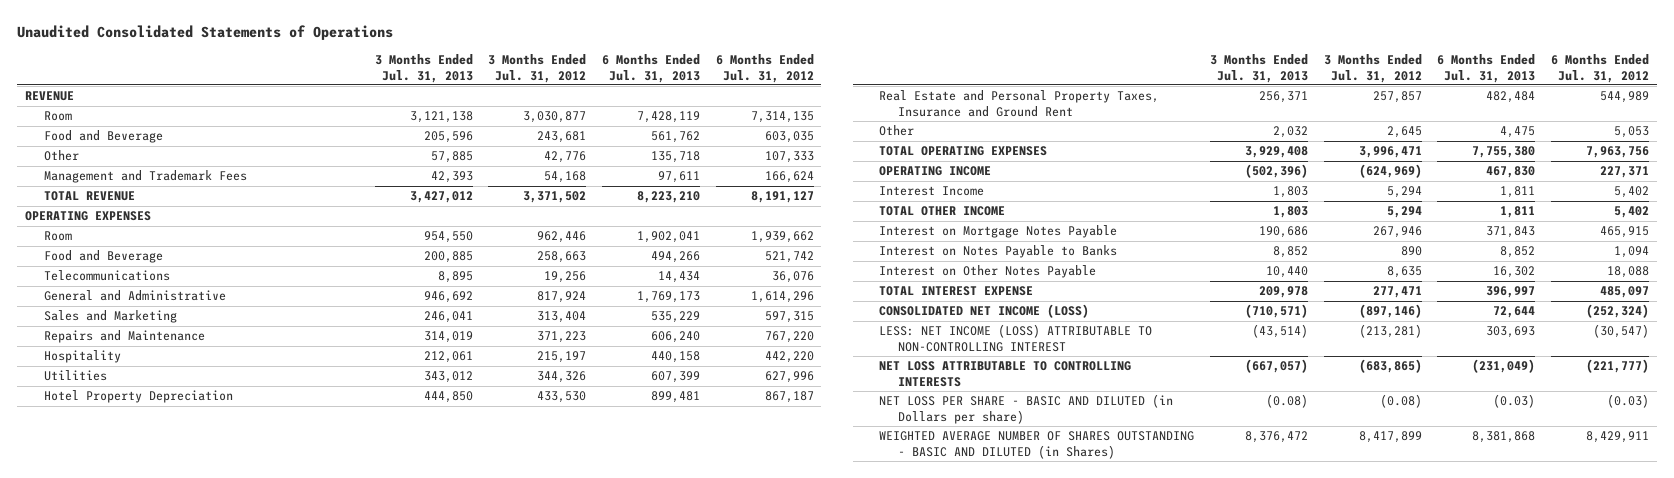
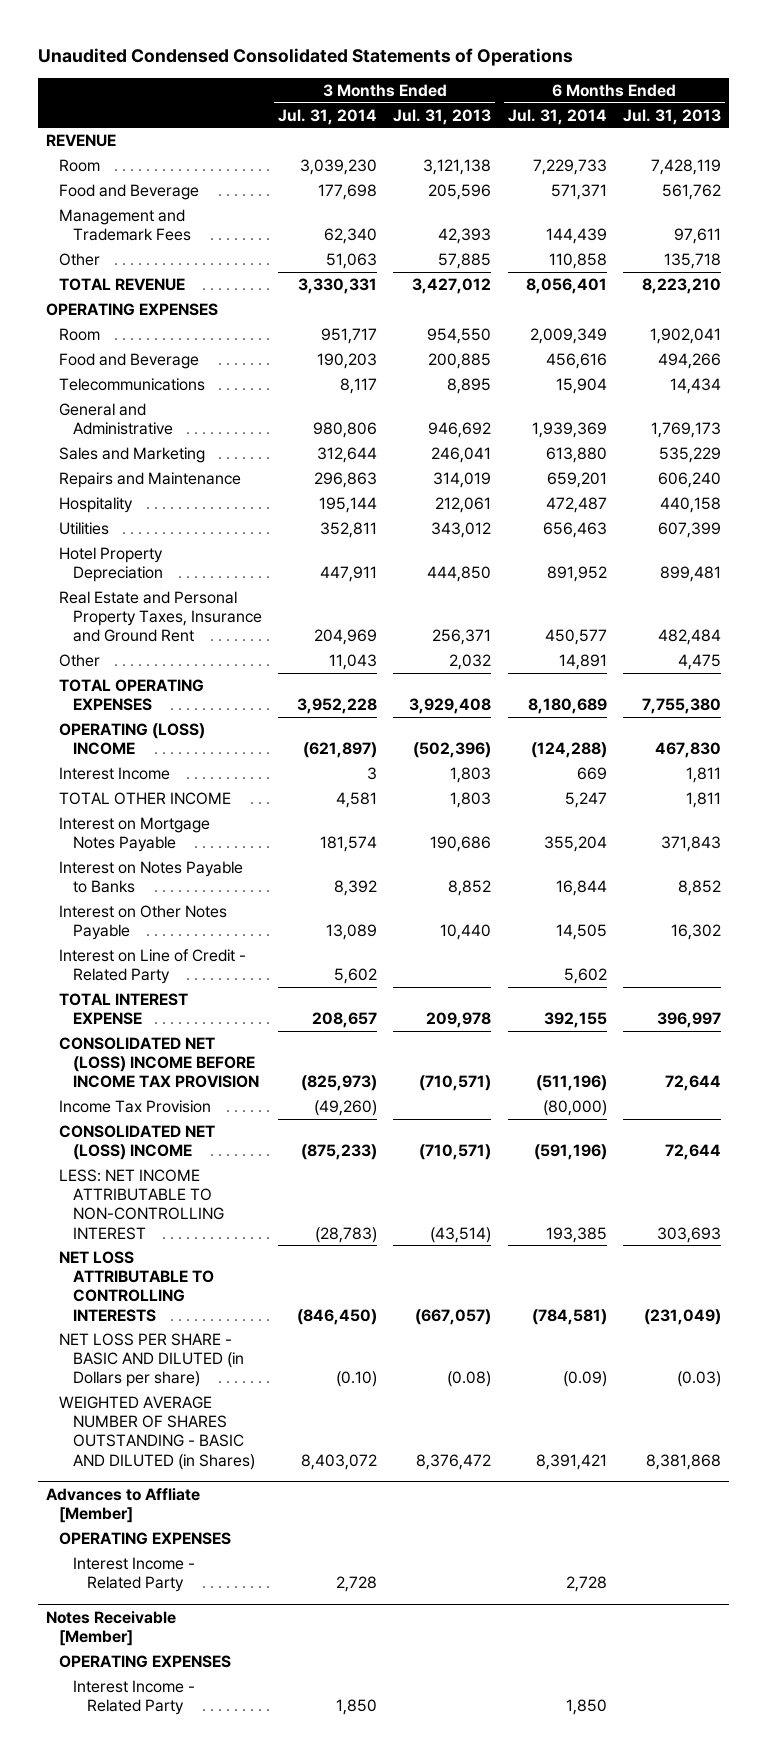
[17,24,394,40] Unaudited Consolidated Statements of Operations -> [37,48,573,67] Unaudited Condensed Consolidated Statements of Operations
[488,53,587,83] 3 Months Ended Jul. 31, 2012 -> none
[715,53,814,83] 6 Months Ended Jul. 31, 2012 -> none
none -> [278,108,378,125] Jul. 31, 2014
none -> [507,108,607,125] Jul. 31, 2014
[44,150,80,162] Other -> [59,252,101,266] Other
[879,166,992,177] OPERATING INCOME -> [59,722,206,756] OPERATING (LOSS) INCOME
none -> [59,948,247,985] Interest on Line of Credit - Related Party
none -> [59,1036,260,1089] CONSOLIDATED NET (LOSS) INCOME BEFORE INCOME TAX PROVISION
none -> [59,1099,212,1113] Income Tax Provision
[879,304,1090,319] CONSOLIDATED NET INCOME (LOSS) -> [59,1124,216,1161] CONSOLIDATED NET (LOSS) INCOME
[879,324,1153,353] LESS: NET INCOME (LOSS) ATTRIBUTABLE TO NON-CONTROLLING INTEREST -> [59,1168,225,1240] LESS: NET INCOME ATTRIBUTABLE TO NON-CONTROLLING INTEREST
none -> [45,1487,200,1523] Advances to Affliate [Member]
none -> [59,1531,232,1545] OPERATING EXPENSES
none -> [73,1556,196,1593] Interest Income - Related Party
none -> [45,1610,176,1646] Notes Receivable [Member]
none -> [59,1654,232,1668] OPERATING EXPENSES
none -> [73,1679,196,1716] Interest Income - Related Party

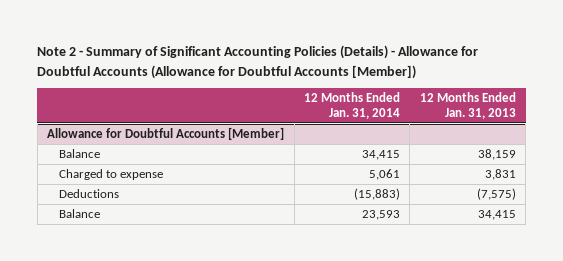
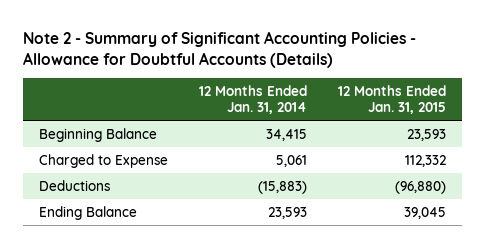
[37,45,479,79] Note 2 - Summary of Significant Accounting Policies (Details) - Allowance for Doubtful Accounts (Allowance for Doubtful Accounts [Member]) -> [23,31,417,68] Note 2 - Summary of Significant Accounting Policies - Allowance for Doubtful Accounts (Details)
[419,91,516,119] 12 Months Ended Jan. 31, 2013 -> none
none -> [338,84,447,115] 12 Months Ended Jan. 31, 2015
[47,126,285,140] Allowance for Doubtful Accounts [Member] -> none
[58,148,100,158] Balance -> [38,127,157,142] Beginning Balance
[58,168,163,180] Charged to expense -> [38,153,168,168] Charged to Expense
[58,208,100,218] Balance -> [38,205,137,220] Ending Balance

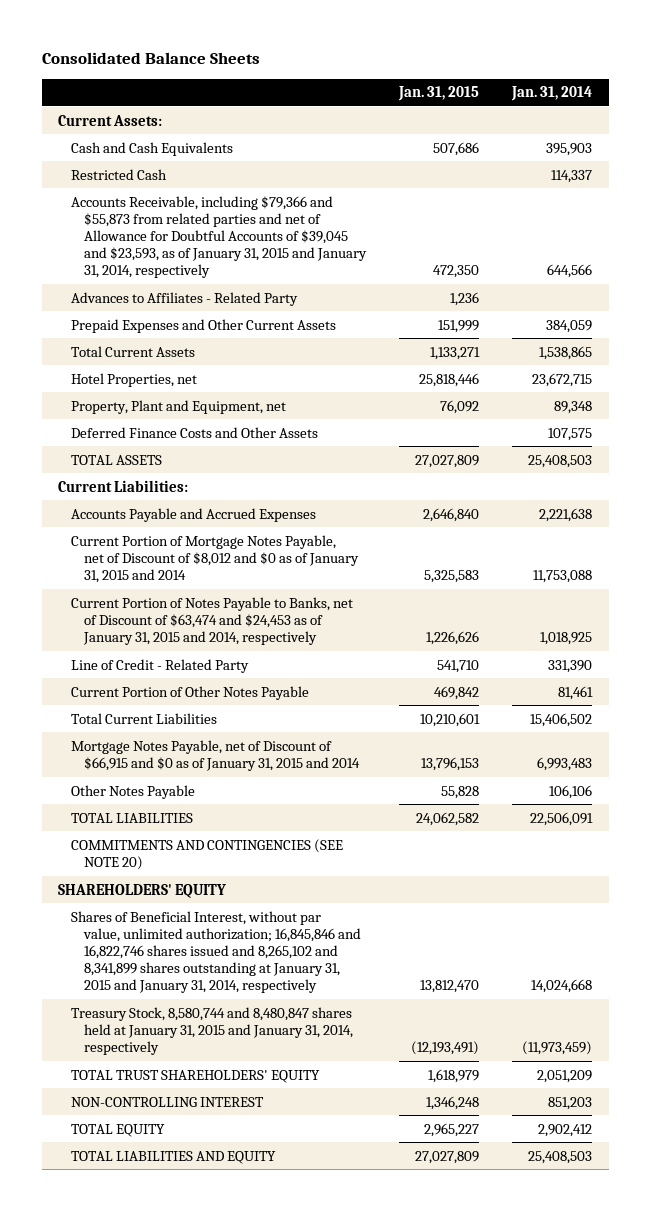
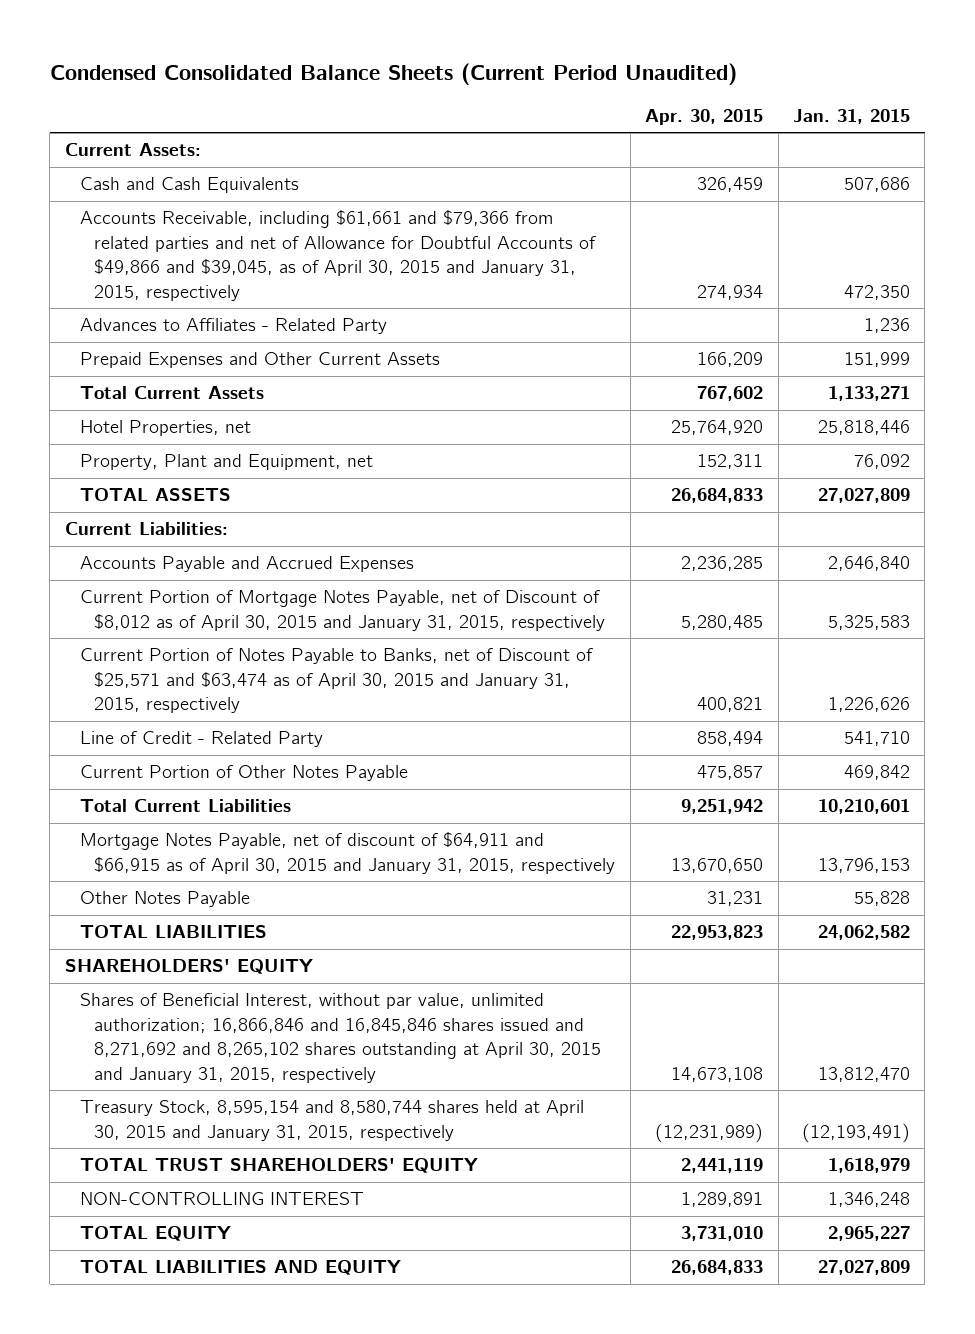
[41,52,260,65] Consolidated Balance Sheets -> [49,62,737,85] Condensed Consolidated Balance Sheets (Current Period Unaudited)
[511,86,593,102] Jan. 31, 2014 -> none
none -> [645,109,764,126] Apr. 30, 2015
[71,168,168,180] Restricted Cash -> none
[71,195,368,279] Accounts Receivable, including $79,366 and $55,873 from related parties and net of Allowance for Doubtful Accounts of $39,045 and $23,593, as of January 31, 2015 and January 31, 2014, respectively -> [79,210,597,301] Accounts Receivable, including $61,661 and $79,366 from related parties and net of Allowance for Doubtful Accounts of $49,866 and $39,045, as of April 30, 2015 and January 31, 2015, respectively
[71,426,319,438] Deferred Finance Costs and Other Assets -> none
[71,534,360,583] Current Portion of Mortgage Notes Payable, net of Discount of $8,012 and $0 as of January 31, 2015 and 2014 -> [79,590,606,631] Current Portion of Mortgage Notes Payable, net of Discount of $8,012 as of April 30, 2015 and January 31, 2015, respectively
[71,596,354,645] Current Portion of Notes Payable to Banks, net of Discount of $63,474 and $24,453 as of January 31, 2015 and 2014, respectively -> [79,648,593,714] Current Portion of Notes Payable to Banks, net of Discount of $25,571 and $63,474 as of April 30, 2015 and January 31, 2015, respectively
[71,739,361,771] Mortgage Notes Payable, net of Discount of $66,915 and $0 as of January 31, 2015 and 2014 -> [79,832,616,874] Mortgage Notes Payable, net of discount of $64,911 and $66,915 as of April 30, 2015 and January 31, 2015, respectively
[71,838,344,870] COMMITMENTS AND CONTINGENCIES (SEE NOTE 20) -> none
[71,910,362,994] Shares of Beneficial Interest, without par value, unlimited authorization; 16,845,846 and 16,822,746 shares issued and 8,265,102 and 8,341,899 shares outstanding at January 31, 2015 and January 31, 2014, respectively -> [79,993,602,1083] Shares of Beneficial Interest, without par value, unlimited authorization; 16,866,846 and 16,845,846 shares issued and 8,271,692 and 8,265,102 shares outstanding at April 30, 2015 and January 31, 2015, respectively
[71,1006,354,1055] Treasury Stock, 8,580,744 and 8,480,847 shares held at January 31, 2015 and January 31, 2014, respectively -> [79,1100,584,1141] Treasury Stock, 8,595,154 and 8,580,744 shares held at April 30, 2015 and January 31, 2015, respectively

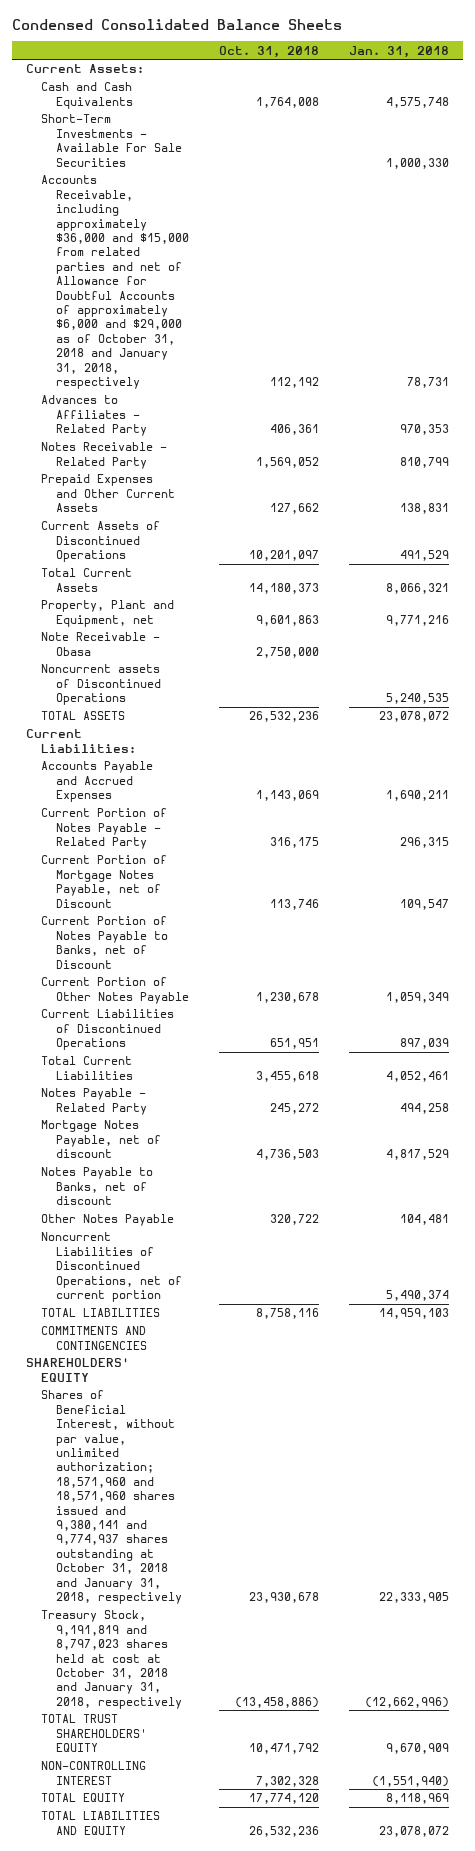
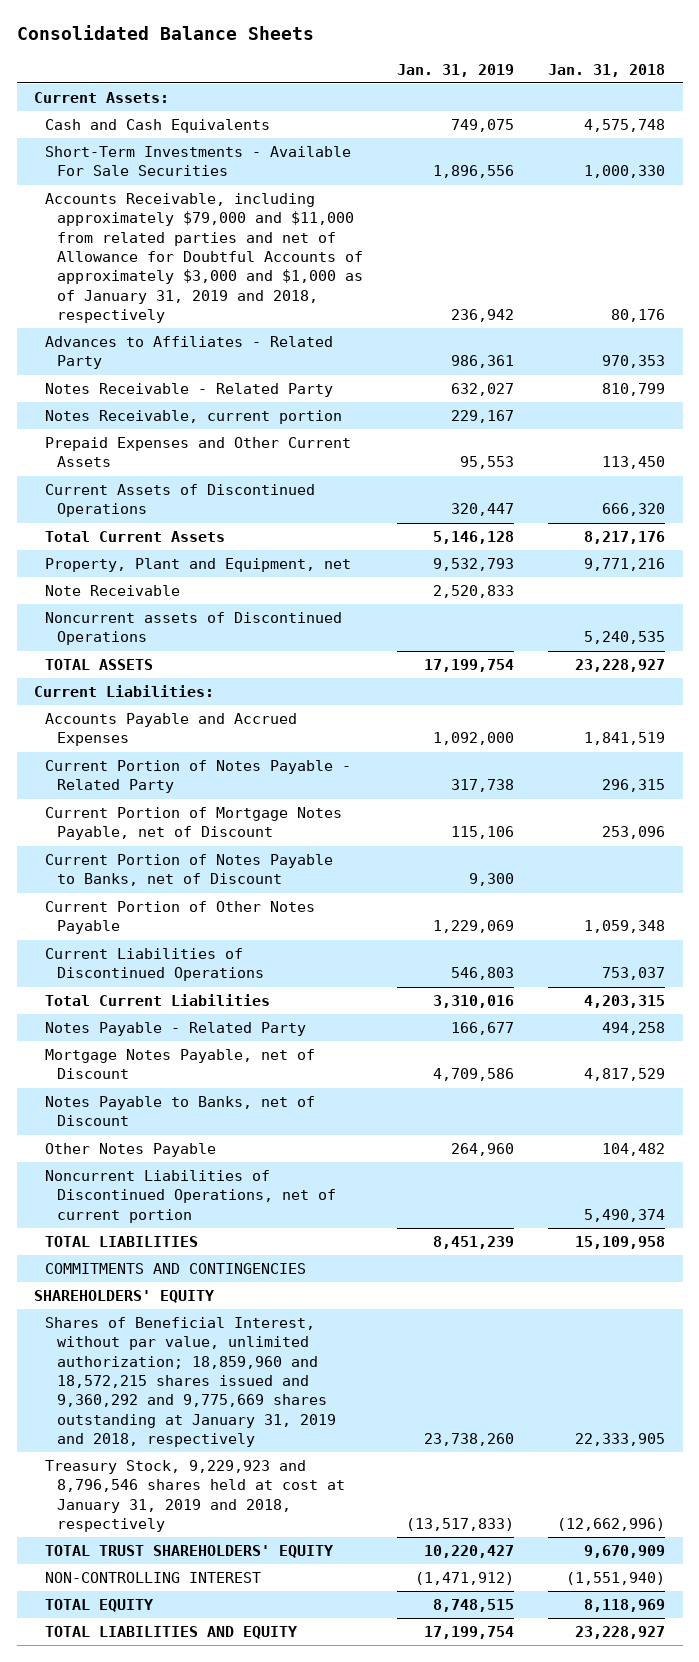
[11,18,342,30] Condensed Consolidated Balance Sheets -> [16,25,314,41] Consolidated Balance Sheets
[218,45,319,58] Oct. 31, 2018 -> none
none -> [397,63,515,77] Jan. 31, 2019
[41,175,189,390] Accounts Receivable, including approximately $36,000 and $15,000 from related parties and net of Allowance for Doubtful Accounts of approximately $6,000 and $29,000 as of October 31, 2018 and January 31, 2018, respectively -> [45,193,363,323] Accounts Receivable, including approximately $79,000 and $11,000 from related parties and net of Allowance for Doubtful Accounts of approximately $3,000 and $1,000 as of January 31, 2019 and 2018, respectively
[406,377,449,389] 78,731 -> [611,308,666,322] 80,176
none -> [45,410,343,425] Notes Receivable, current portion
[399,503,449,515] 138,831 -> [602,456,666,470] 113,450
[399,550,449,562] 491,529 -> [602,503,666,517] 666,320
[385,582,449,594] 8,066,321 -> [584,531,666,545] 8,217,176
[41,632,161,656] Note Receivable - Obasa -> [45,585,181,597] Note Receivable
[378,711,449,723] 23,078,072 -> [575,659,666,673] 23,228,927
[385,790,449,802] 1,690,211 -> [584,732,666,746] 1,841,519
[399,898,449,910] 109,547 -> [602,826,666,840] 253,096
[385,991,449,1003] 1,059,349 -> [584,920,666,934] 1,059,348
[399,1038,449,1050] 897,039 -> [602,967,666,981] 753,037
[385,1070,449,1082] 4,052,461 -> [584,995,666,1009] 4,203,315
[41,1120,161,1159] Mortgage Notes Payable, net of discount -> [45,1049,316,1080] Mortgage Notes Payable, net of Discount
[41,1167,154,1206] Notes Payable to Banks, net of discount -> [45,1096,316,1127] Notes Payable to Banks, net of Discount
[399,1214,449,1226] 104,481 -> [602,1143,666,1157] 104,482
[378,1308,449,1320] 14,959,103 -> [575,1236,666,1250] 15,109,958
[41,1390,182,1605] Shares of Beneficial Interest, without par value, unlimited authorization; 18,571,960 and 18,571,960 shares issued and 9,380,141 and 9,774,937 shares outstanding at October 31, 2018 and January 31, 2018, respectively -> [45,1317,336,1447] Shares of Beneficial Interest, without par value, unlimited authorization; 18,859,960 and 18,572,215 shares issued and 9,360,292 and 9,775,669 shares outstanding at January 31, 2019 and 2018, respectively
[41,1610,182,1709] Treasury Stock, 9,191,819 and 8,797,023 shares held at cost at October 31, 2018 and January 31, 2018, respectively -> [45,1460,345,1533] Treasury Stock, 9,229,923 and 8,796,546 shares held at cost at January 31, 2019 and 2018, respectively
[378,1825,449,1837] 23,078,072 -> [575,1626,666,1640] 23,228,927

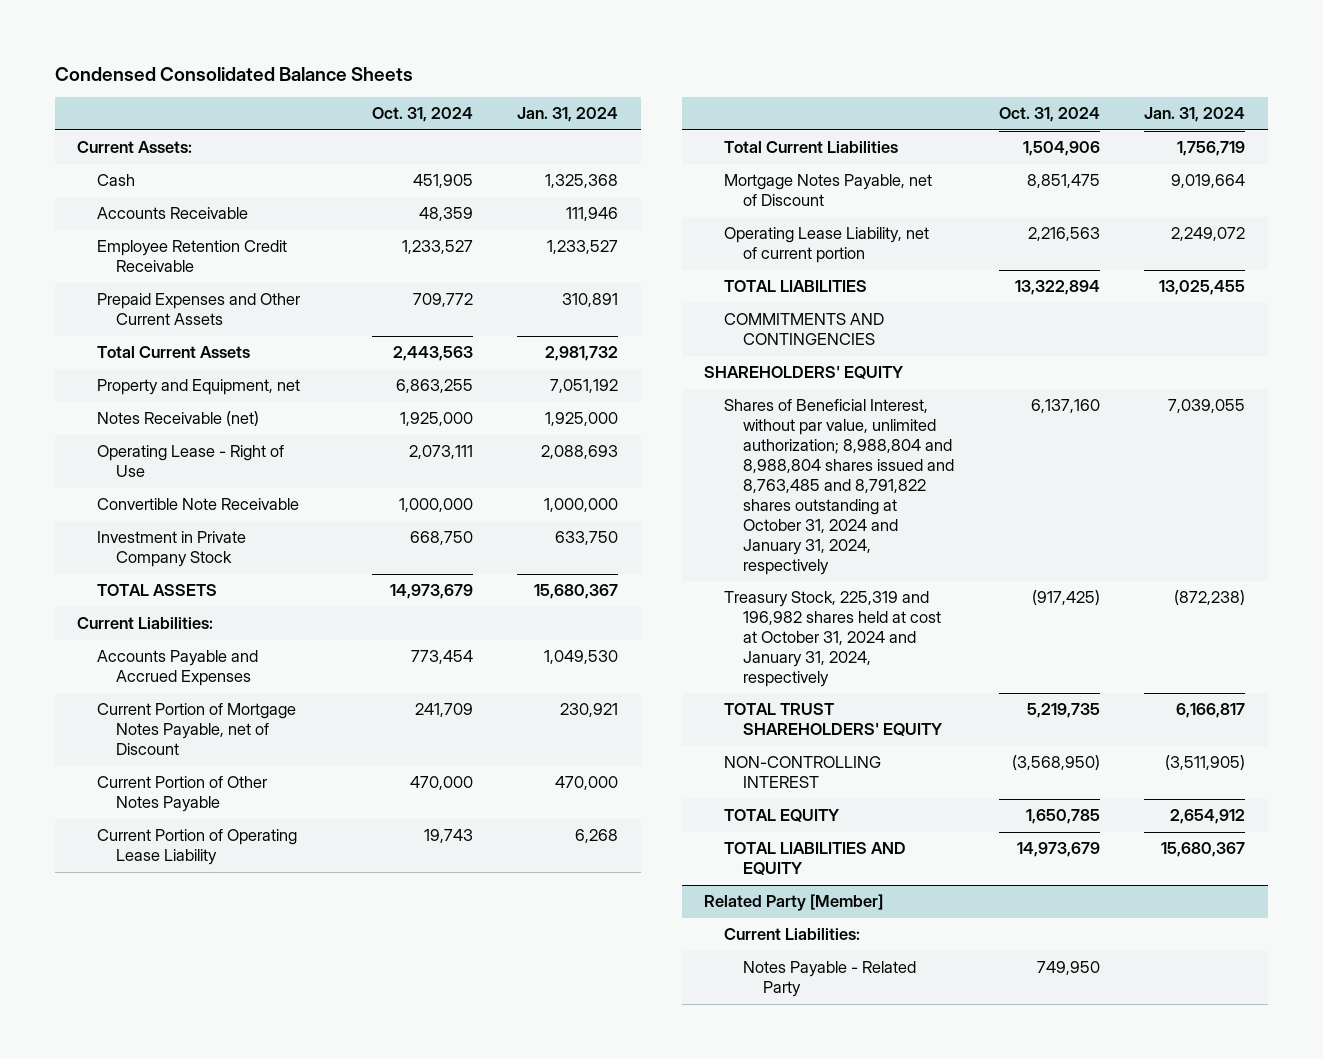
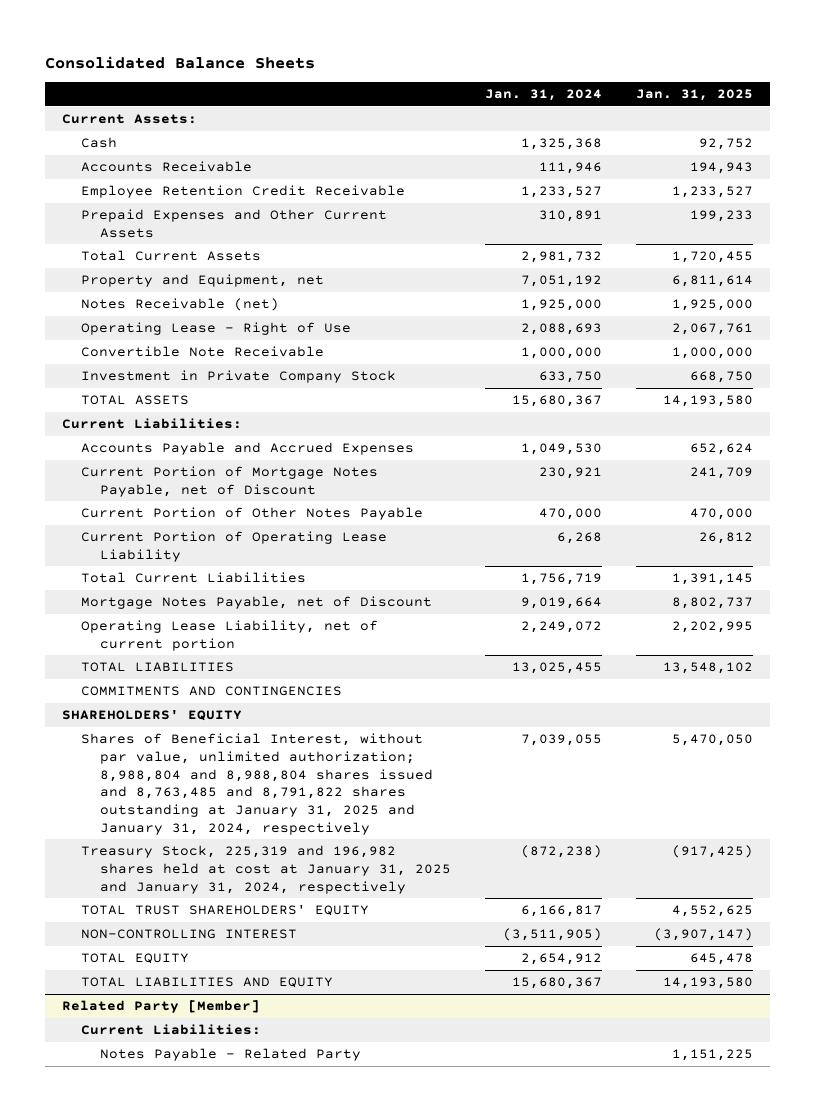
[54,66,413,81] Condensed Consolidated Balance Sheets -> [44,55,315,69] Consolidated Balance Sheets
[371,107,473,123] Oct. 31, 2024 -> none
none -> [636,89,754,102] Jan. 31, 2025
[723,399,955,575] Shares of Beneficial Interest, without par value, unlimited authorization; 8,988,804 and 8,988,804 shares issued and 8,763,485 and 8,791,822 shares outstanding at October 31, 2024 and January 31, 2024, respectively -> [80,733,433,835] Shares of Beneficial Interest, without par value, unlimited authorization; 8,988,804 and 8,988,804 shares issued and 8,763,485 and 8,791,822 shares outstanding at January 31, 2025 and January 31, 2024, respectively
[723,591,942,687] Treasury Stock, 225,319 and 196,982 shares held at cost at October 31, 2024 and January 31, 2024, respectively -> [80,845,451,894] Treasury Stock, 225,319 and 196,982 shares held at cost at January 31, 2025 and January 31, 2024, respectively

